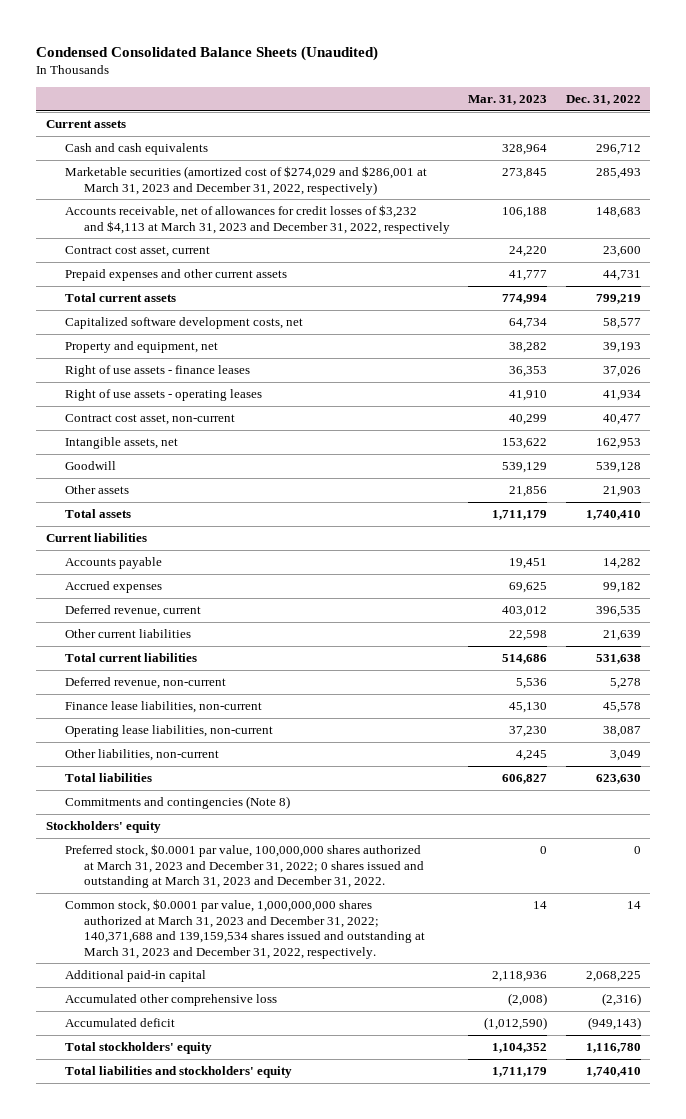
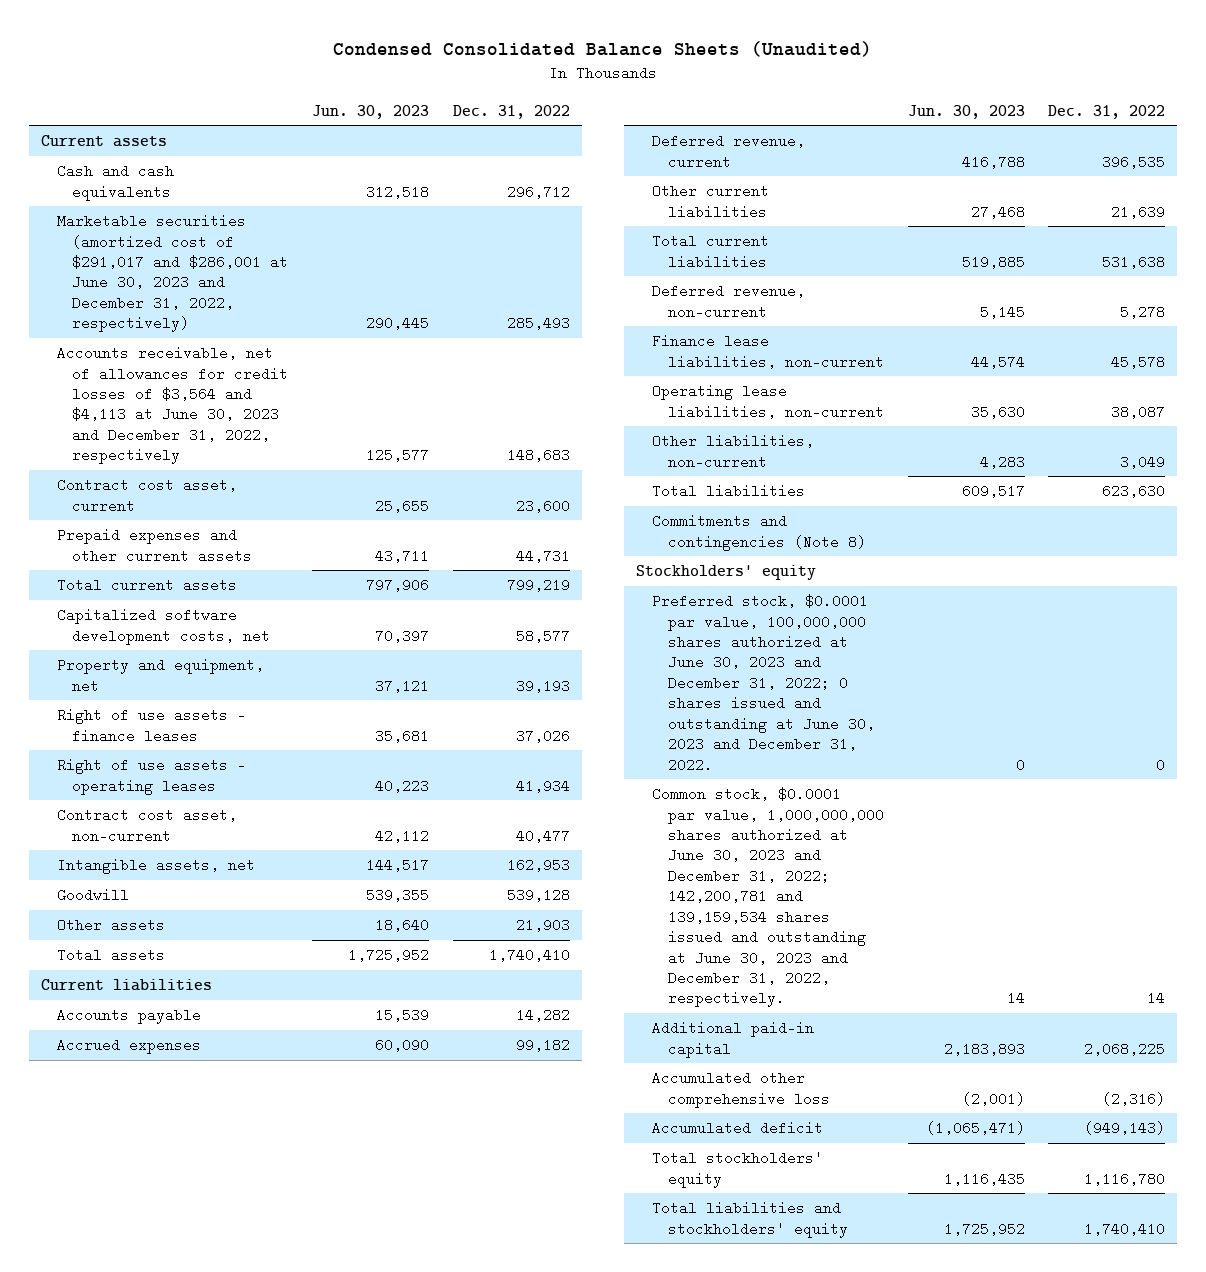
[468,95,548,106] Mar. 31, 2023 -> none
none -> [312,104,430,119] Jun. 30, 2023
[64,165,427,195] Marketable securities (amortized cost of $274,029 and $286,001 at March 31, 2023 and December 31, 2022, respectively) -> [56,214,289,333] Marketable securities (amortized cost of $291,017 and $286,001 at June 30, 2023 and December 31, 2022, respectively)
[64,204,450,234] Accounts receivable, net of allowances for credit losses of $3,232 and $4,113 at March 31, 2023 and December 31, 2022, respectively -> [56,346,289,465] Accounts receivable, net of allowances for credit losses of $3,564 and $4,113 at June 30, 2023 and December 31, 2022, respectively
[64,843,424,889] Preferred stock, $0.0001 par value, 100,000,000 shares authorized at March 31, 2023 and December 31, 2022; 0 shares issued and outstanding at March 31, 2023 and December 31, 2022. -> [652,594,875,772] Preferred stock, $0.0001 par value, 100,000,000 shares authorized at June 30, 2023 and December 31, 2022; 0 shares issued and outstanding at June 30, 2023 and December 31, 2022.
[64,898,425,959] Common stock, $0.0001 par value, 1,000,000,000 shares authorized at March 31, 2023 and December 31, 2022; 140,371,688 and 139,159,534 shares issued and outstanding at March 31, 2023 and December 31, 2022, respectively. -> [652,787,884,1008] Common stock, $0.0001 par value, 1,000,000,000 shares authorized at June 30, 2023 and December 31, 2022; 142,200,781 and 139,159,534 shares issued and outstanding at June 30, 2023 and December 31, 2022, respectively.

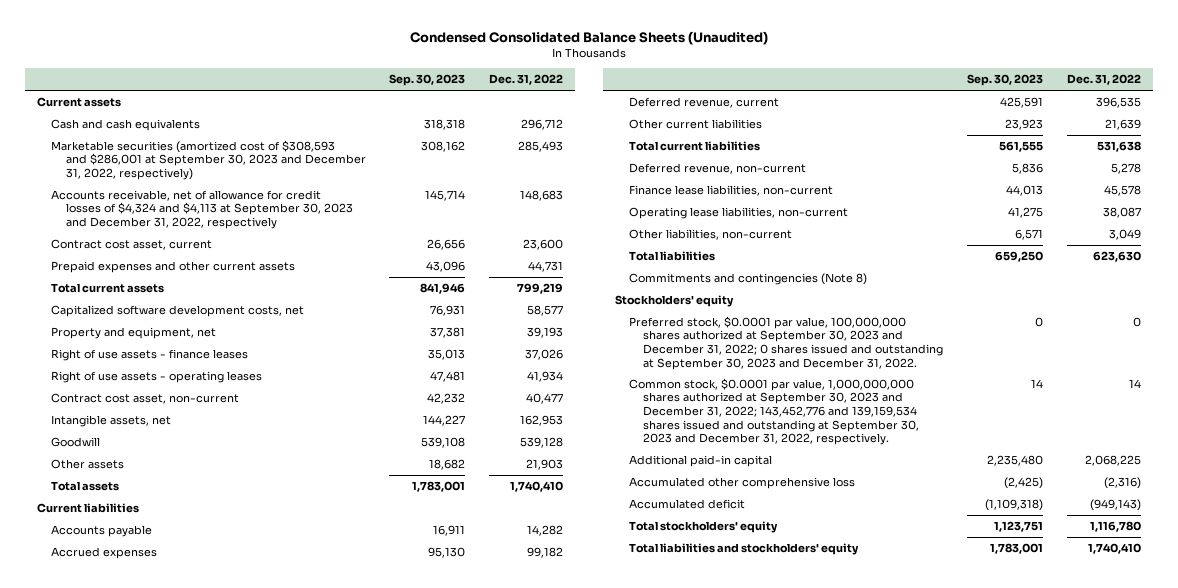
[312,104,430,119] Jun. 30, 2023 -> none
none -> [389,74,466,87] Sep. 30, 2023
[56,214,289,333] Marketable securities (amortized cost of $291,017 and $286,001 at June 30, 2023 and December 31, 2022, respectively) -> [51,139,366,181] Marketable securities (amortized cost of $308,593 and $286,001 at September 30, 2023 and December 31, 2022, respectively)
[56,346,289,465] Accounts receivable, net of allowances for credit losses of $3,564 and $4,113 at June 30, 2023 and December 31, 2022, respectively -> [51,189,353,230] Accounts receivable, net of allowance for credit losses of $4,324 and $4,113 at September 30, 2023 and December 31, 2022, respectively
[652,594,875,772] Preferred stock, $0.0001 par value, 100,000,000 shares authorized at June 30, 2023 and December 31, 2022; 0 shares issued and outstanding at June 30, 2023 and December 31, 2022. -> [629,315,944,370] Preferred stock, $0.0001 par value, 100,000,000 shares authorized at September 30, 2023 and December 31, 2022; 0 shares issued and outstanding at September 30, 2023 and December 31, 2022.
[652,787,884,1008] Common stock, $0.0001 par value, 1,000,000,000 shares authorized at June 30, 2023 and December 31, 2022; 142,200,781 and 139,159,534 shares issued and outstanding at June 30, 2023 and December 31, 2022, respectively. -> [629,377,920,446] Common stock, $0.0001 par value, 1,000,000,000 shares authorized at September 30, 2023 and December 31, 2022; 143,452,776 and 139,159,534 shares issued and outstanding at September 30, 2023 and December 31, 2022, respectively.

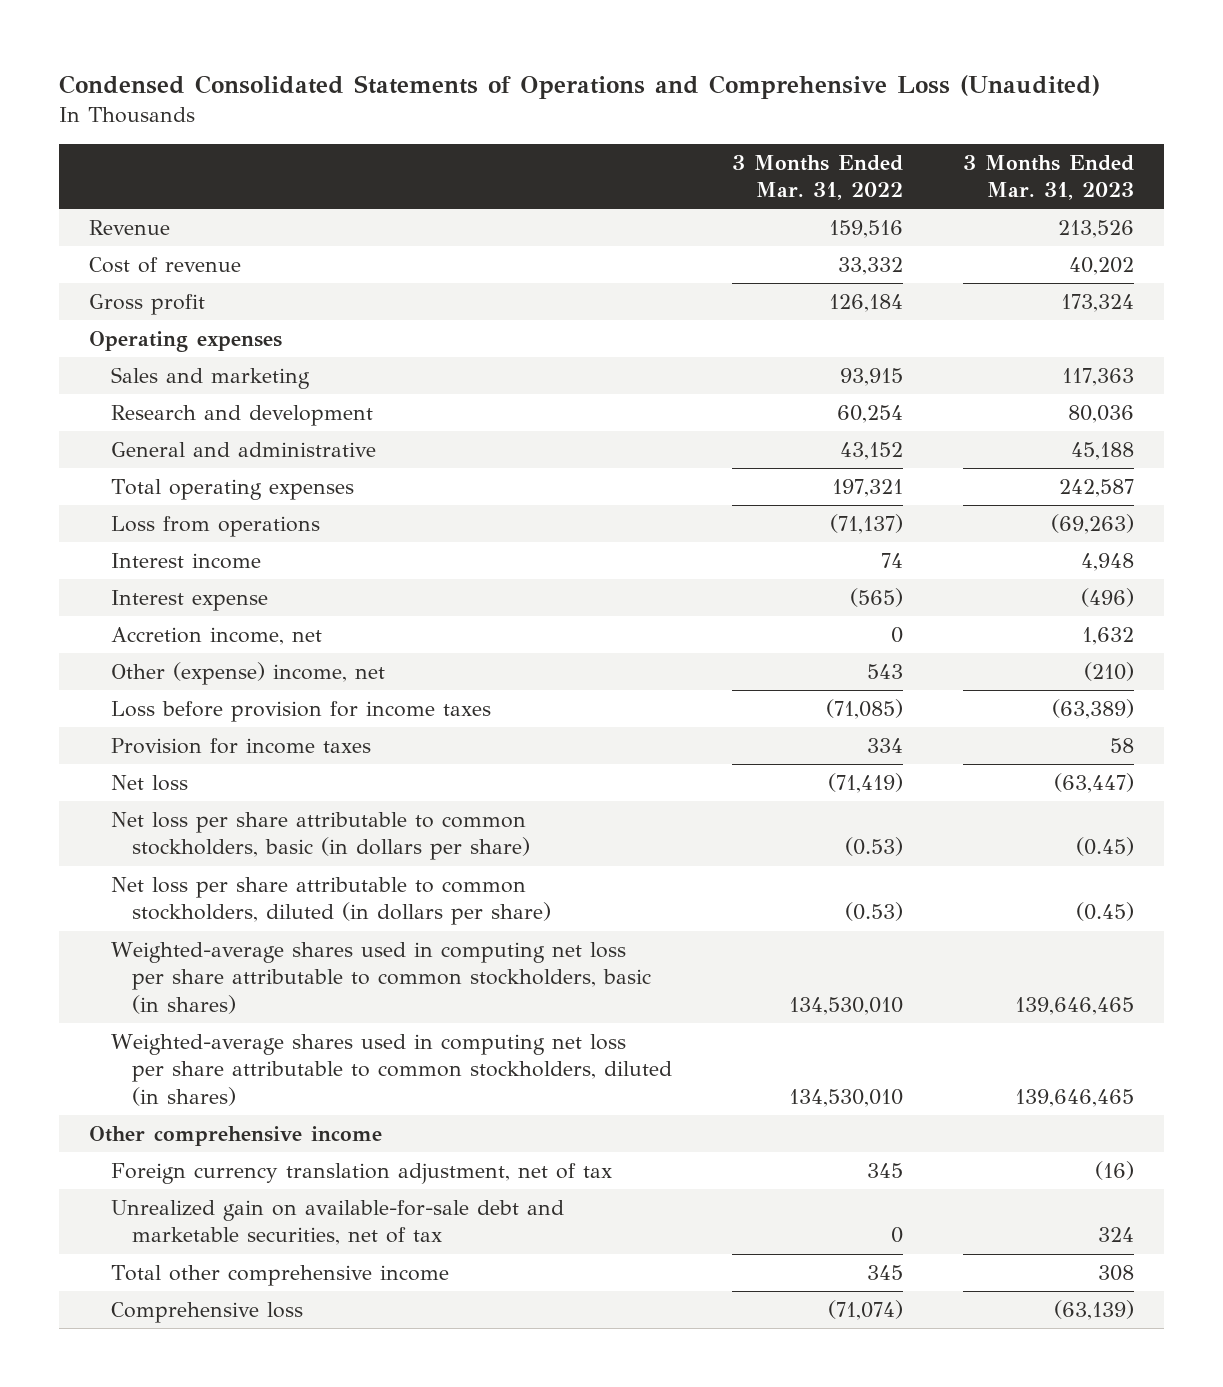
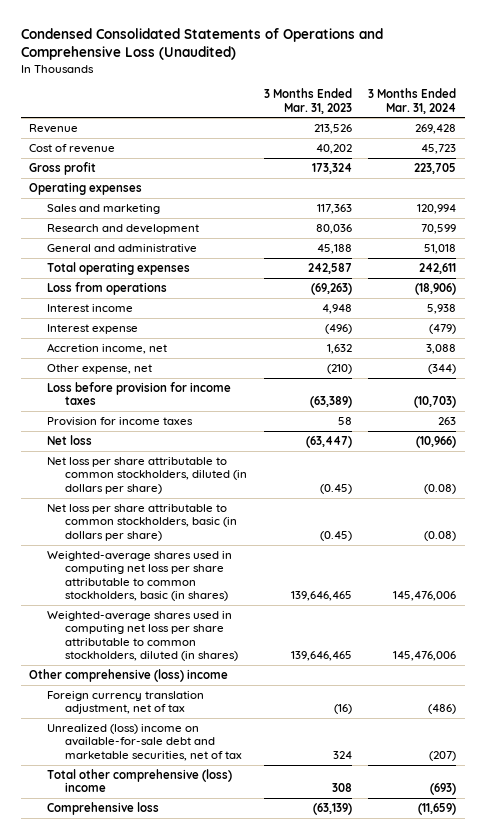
[732,154,904,201] 3 Months Ended Mar. 31, 2022 -> none
none -> [368,88,457,114] 3 Months Ended Mar. 31, 2024
[110,662,385,686] Other (expense) income, net -> [47,363,153,374] Other expense, net
[110,812,531,861] Net loss per share attributable to common stockholders, basic (in dollars per share) -> [47,503,238,541] Net loss per share attributable to common stockholders, basic (in dollars per share)
[88,1126,382,1147] Other comprehensive income -> [29,668,229,682] Other comprehensive (loss) income
[110,1200,564,1246] Unrealized gain on available-for-sale debt and marketable securities, net of tax -> [47,723,243,761] Unrealized (loss) income on available-for-sale debt and marketable securities, net of tax
[110,1265,449,1287] Total other comprehensive income -> [47,768,233,793] Total other comprehensive (loss) income

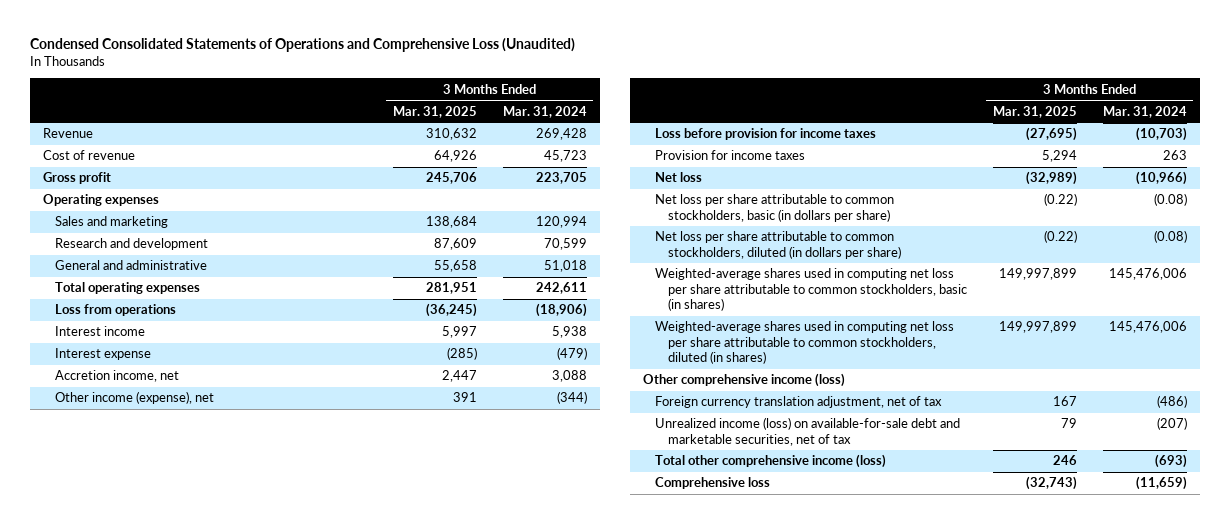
[263,88,352,114] 3 Months Ended Mar. 31, 2023 -> none
none -> [392,105,477,118] Mar. 31, 2025
[47,363,153,374] Other expense, net -> [55,391,215,405] Other income (expense), net
[47,456,248,494] Net loss per share attributable to common stockholders, diluted (in dollars per share) -> [655,231,901,259] Net loss per share attributable to common stockholders, diluted (in dollars per share)
[29,668,229,682] Other comprehensive (loss) income -> [643,373,846,388] Other comprehensive income (loss)
[47,723,243,761] Unrealized (loss) income on available-for-sale debt and marketable securities, net of tax -> [655,417,961,446] Unrealized income (loss) on available-for-sale debt and marketable securities, net of tax
[47,768,233,793] Total other comprehensive (loss) income -> [655,454,887,469] Total other comprehensive income (loss)

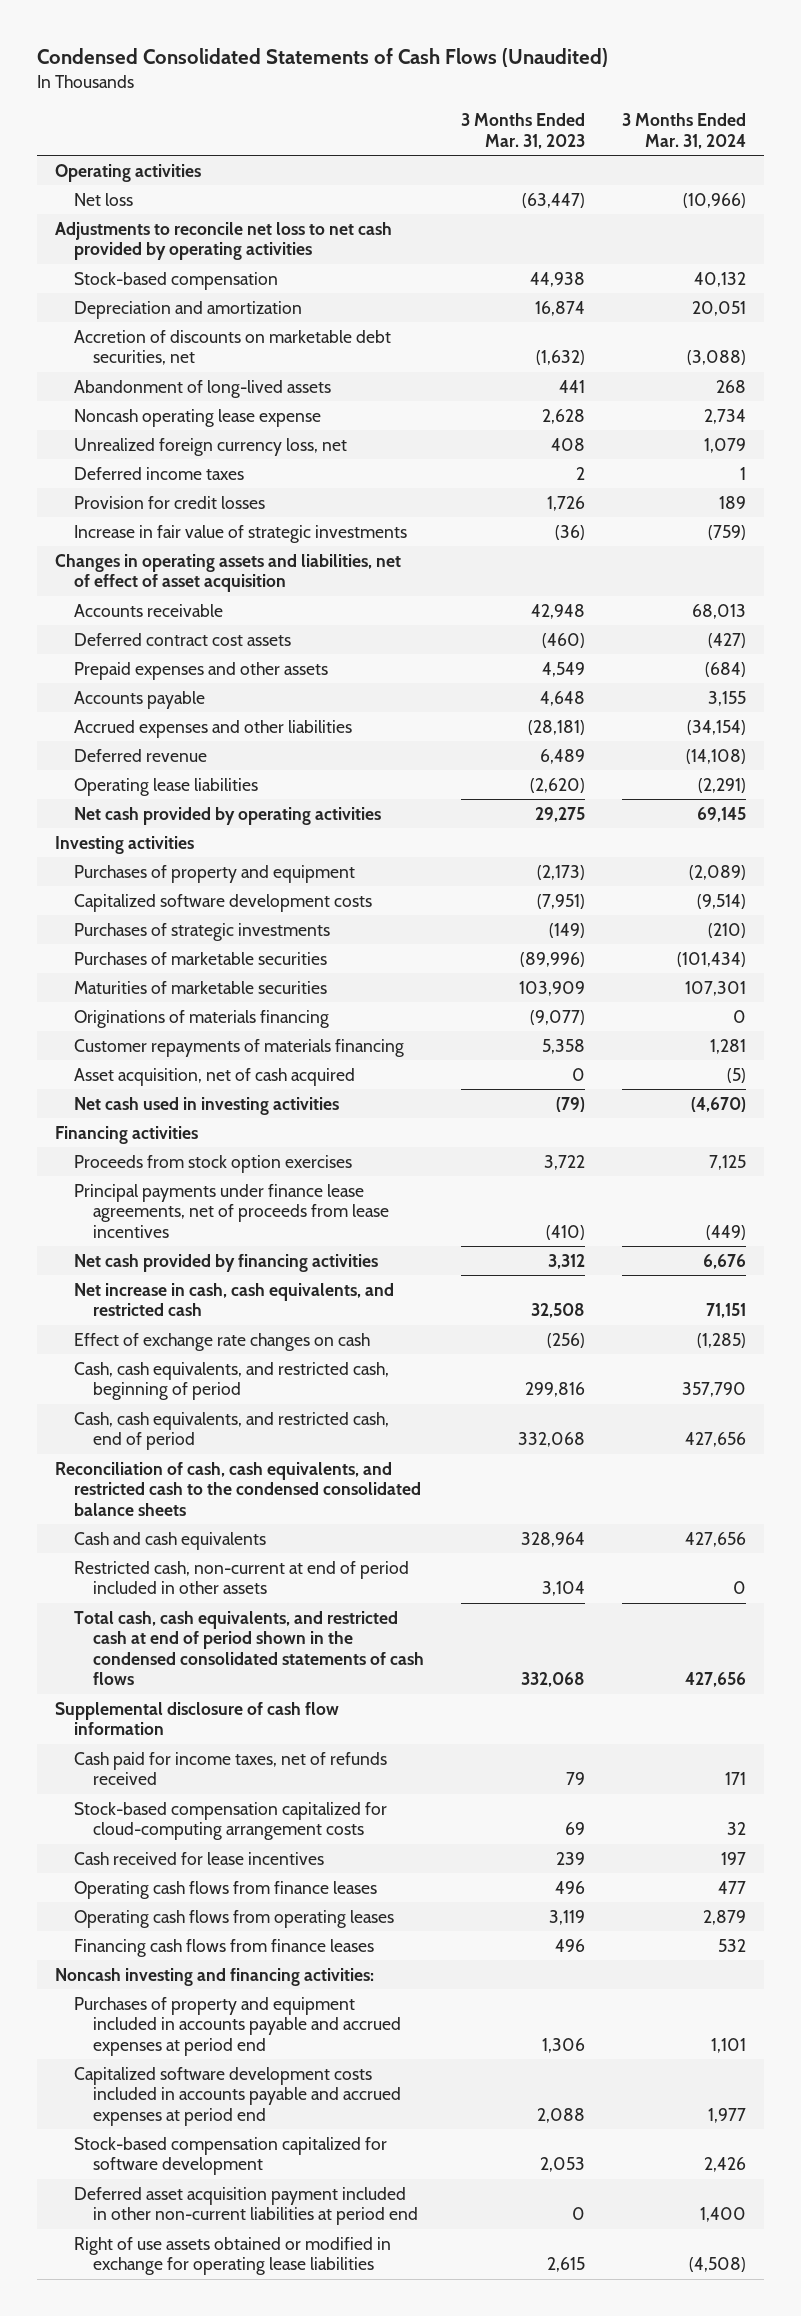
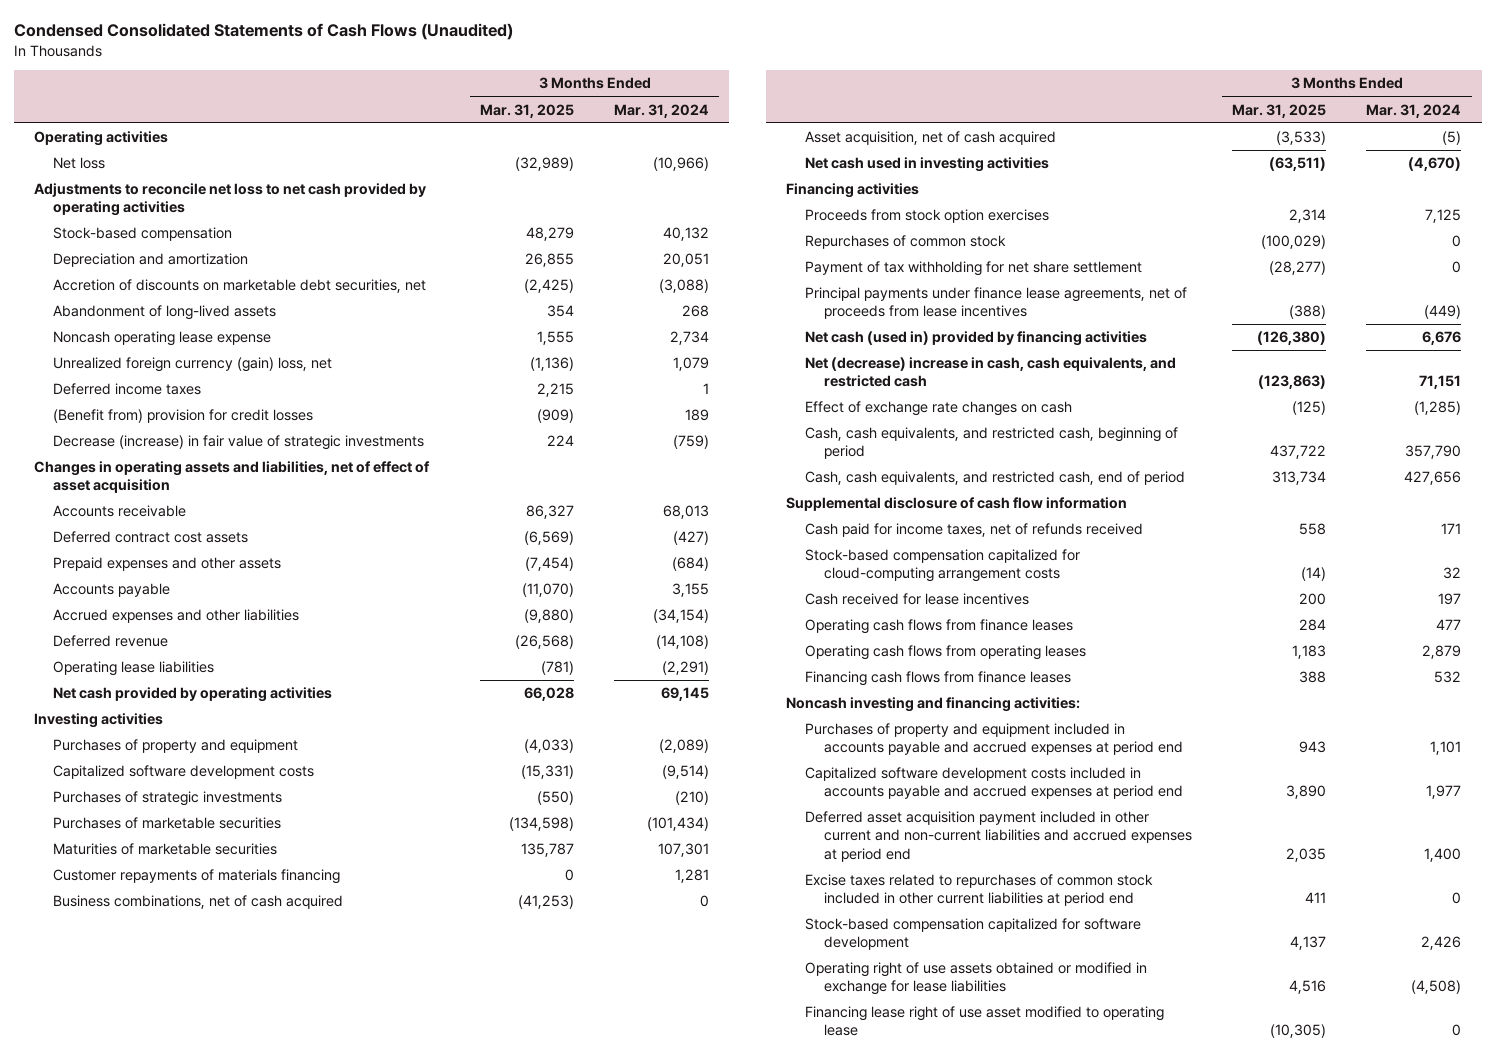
[461,113,586,149] 3 Months Ended Mar. 31, 2023 -> none
none -> [480,103,575,118] Mar. 31, 2025
[74,437,348,456] Unrealized foreign currency loss, net -> [52,357,332,373] Unrealized foreign currency (gain) loss, net
[74,495,266,509] Provision for credit losses -> [52,409,313,424] (Benefit from) provision for credit losses
[74,524,408,543] Increase in fair value of strategic investments -> [52,435,424,451] Decrease (increase) in fair value of strategic investments
[74,1009,330,1028] Originations of materials financing -> none
none -> [52,895,343,910] Business combinations, net of cash acquired
none -> [804,235,1006,250] Repurchases of common stock
none -> [804,261,1142,277] Payment of tax withholding for net share settlement
[74,1253,379,1272] Net cash provided by financing activities -> [804,331,1147,347] Net cash (used in) provided by financing activities
[74,1282,395,1317] Net increase in cash, cash equivalents, and restricted cash -> [804,357,1176,388] Net (decrease) increase in cash, cash equivalents, and restricted cash
[55,1461,422,1516] Reconciliation of cash, cash equivalents, and restricted cash to the condensed consolidated balance sheets -> none
[74,1531,267,1550] Cash and cash equivalents -> none
[74,1560,410,1595] Restricted cash, non-current at end of period included in other assets -> none
[74,1610,425,1686] Total cash, cash equivalents, and restricted cash at end of period shown in the condensed consolidated statements of cash flows -> none
none -> [804,811,1193,862] Deferred asset acquisition payment included in other current and non-current liabilities and accrued expenses at period end
none -> [804,874,1153,907] Excise taxes related to repurchases of common stock included in other current liabilities at period end
[74,2186,419,2226] Deferred asset acquisition payment included in other non-current liabilities at period end -> none
[74,2236,392,2276] Right of use assets obtained or modified in exchange for operating lease liabilities -> [804,962,1147,996] Operating right of use assets obtained or modified in exchange for lease liabilities
none -> [804,1006,1164,1037] Financing lease right of use asset modified to operating lease

